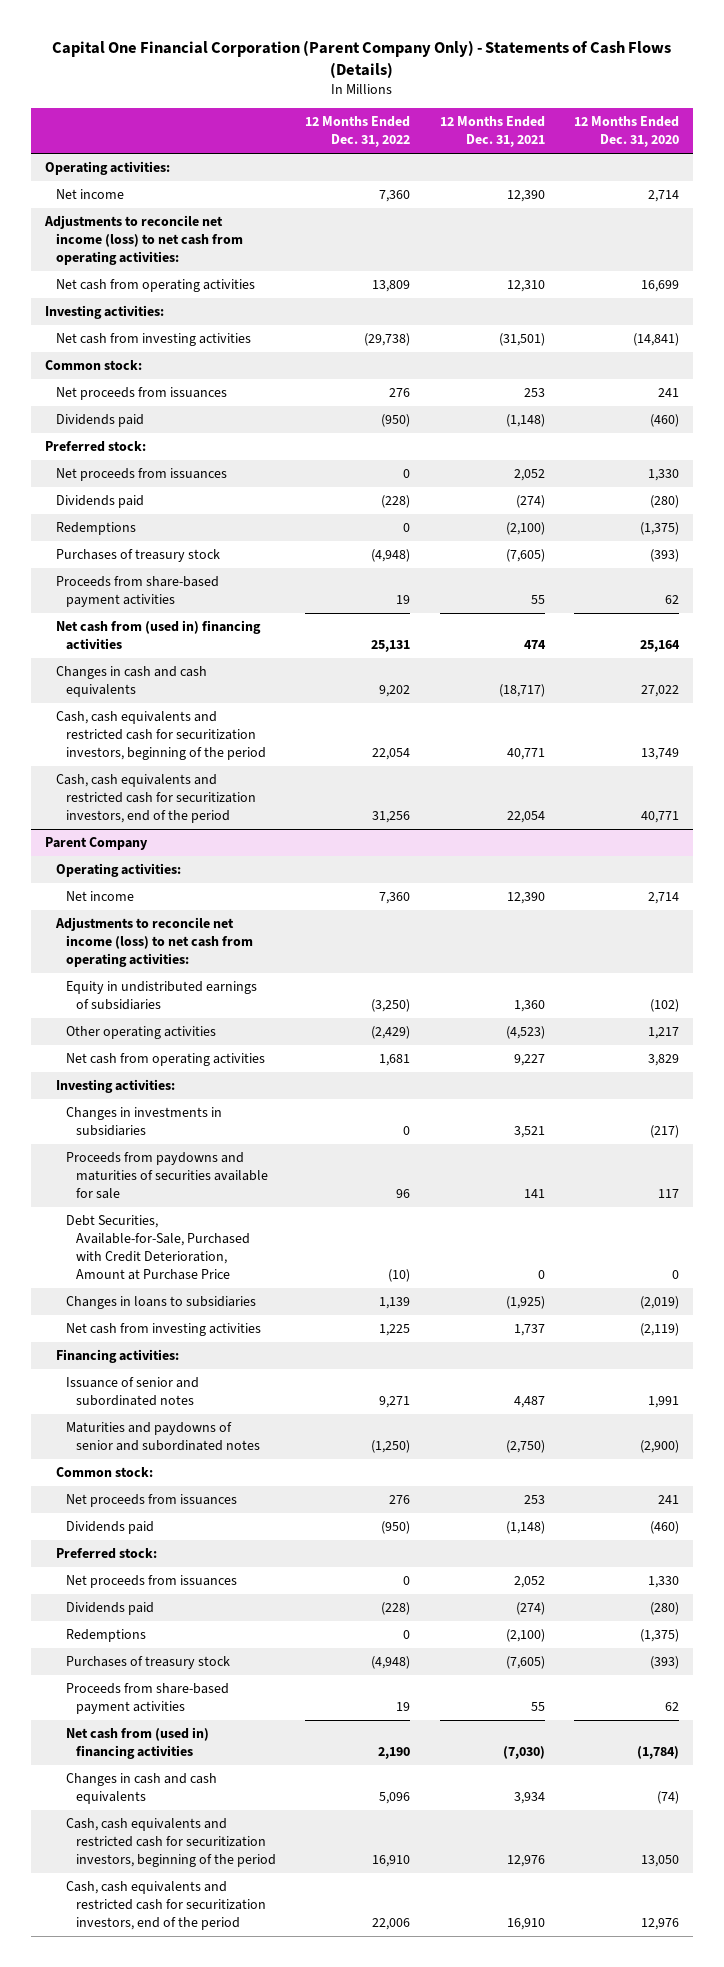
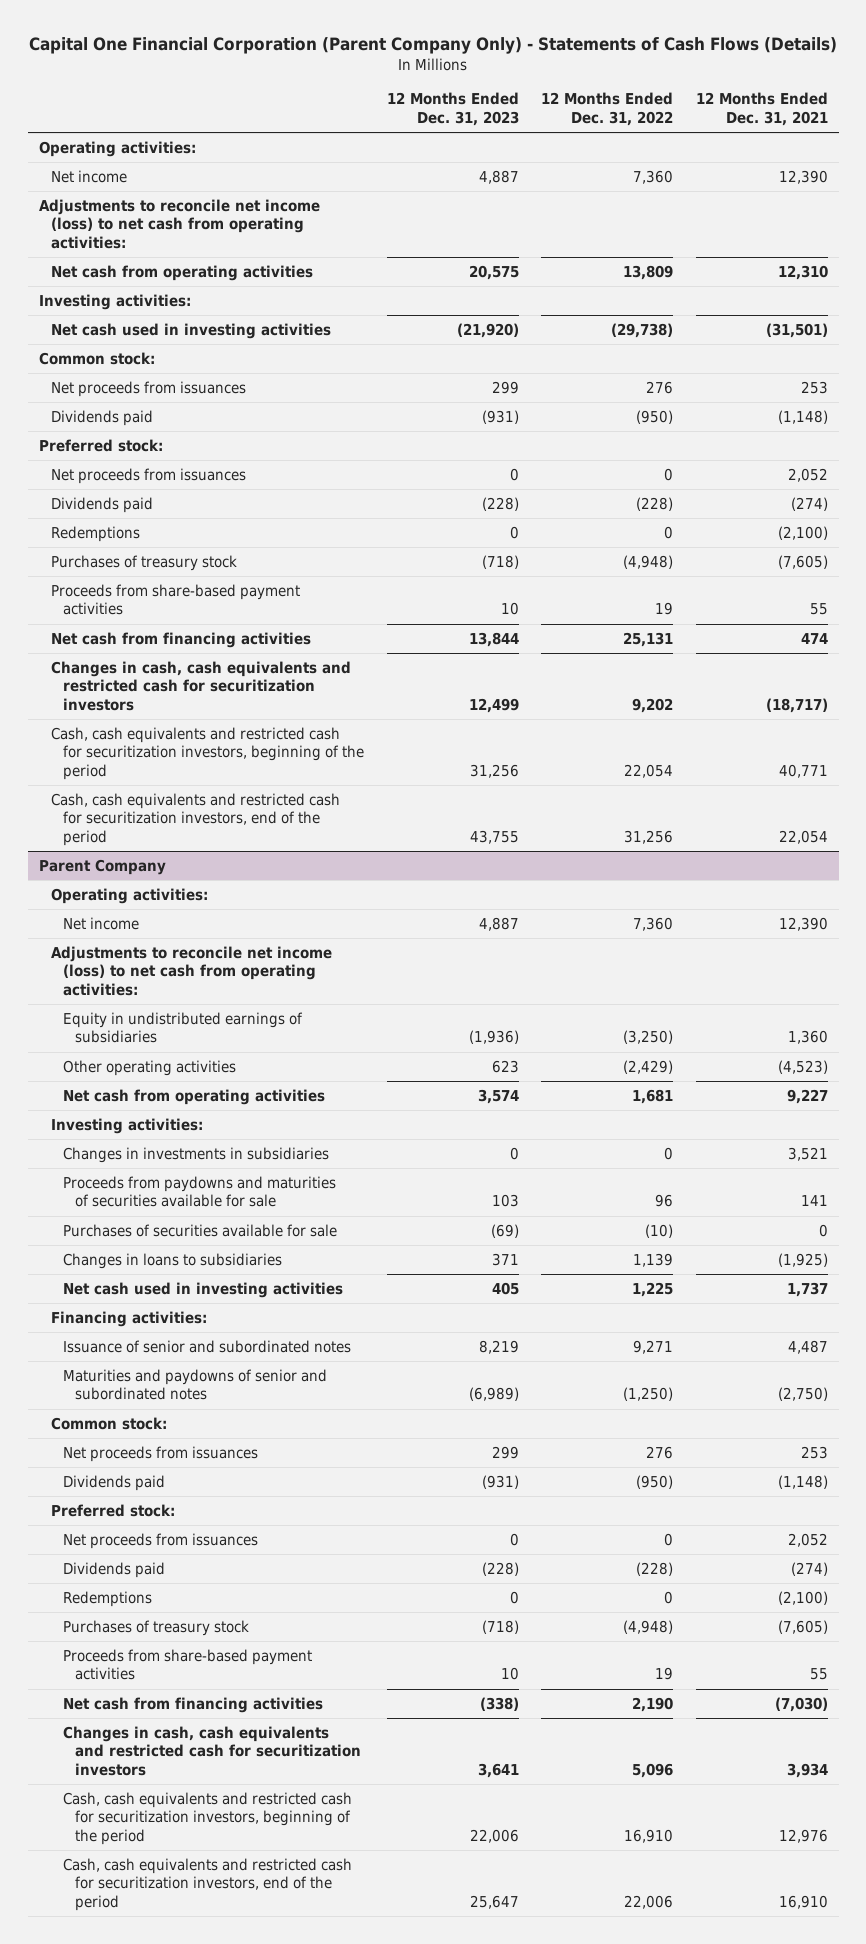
[573,116,679,148] 12 Months Ended Dec. 31, 2020 -> none
none -> [386,92,519,126] 12 Months Ended Dec. 31, 2023
[55,333,251,347] Net cash from investing activities -> [50,323,331,340] Net cash used in investing activities
[55,620,261,651] Net cash from (used in) financing activities -> [50,632,311,649] Net cash from financing activities
[55,666,207,698] Changes in cash and cash equivalents -> [50,661,351,711] Changes in cash, cash equivalents and restricted cash for securitization investors
[65,1215,251,1280] Debt Securities, Available-for-Sale, Purchased with Credit Deterioration, Amount at Purchase Price -> [63,1224,338,1238] Purchases of securities available for sale
[65,1323,261,1337] Net cash from investing activities -> [63,1282,344,1299] Net cash used in investing activities
[65,1727,209,1760] Net cash from (used in) financing activities -> [63,1697,324,1714] Net cash from financing activities
[65,1773,217,1805] Changes in cash and cash equivalents -> [63,1726,362,1776] Changes in cash, cash equivalents and restricted cash for securitization investors

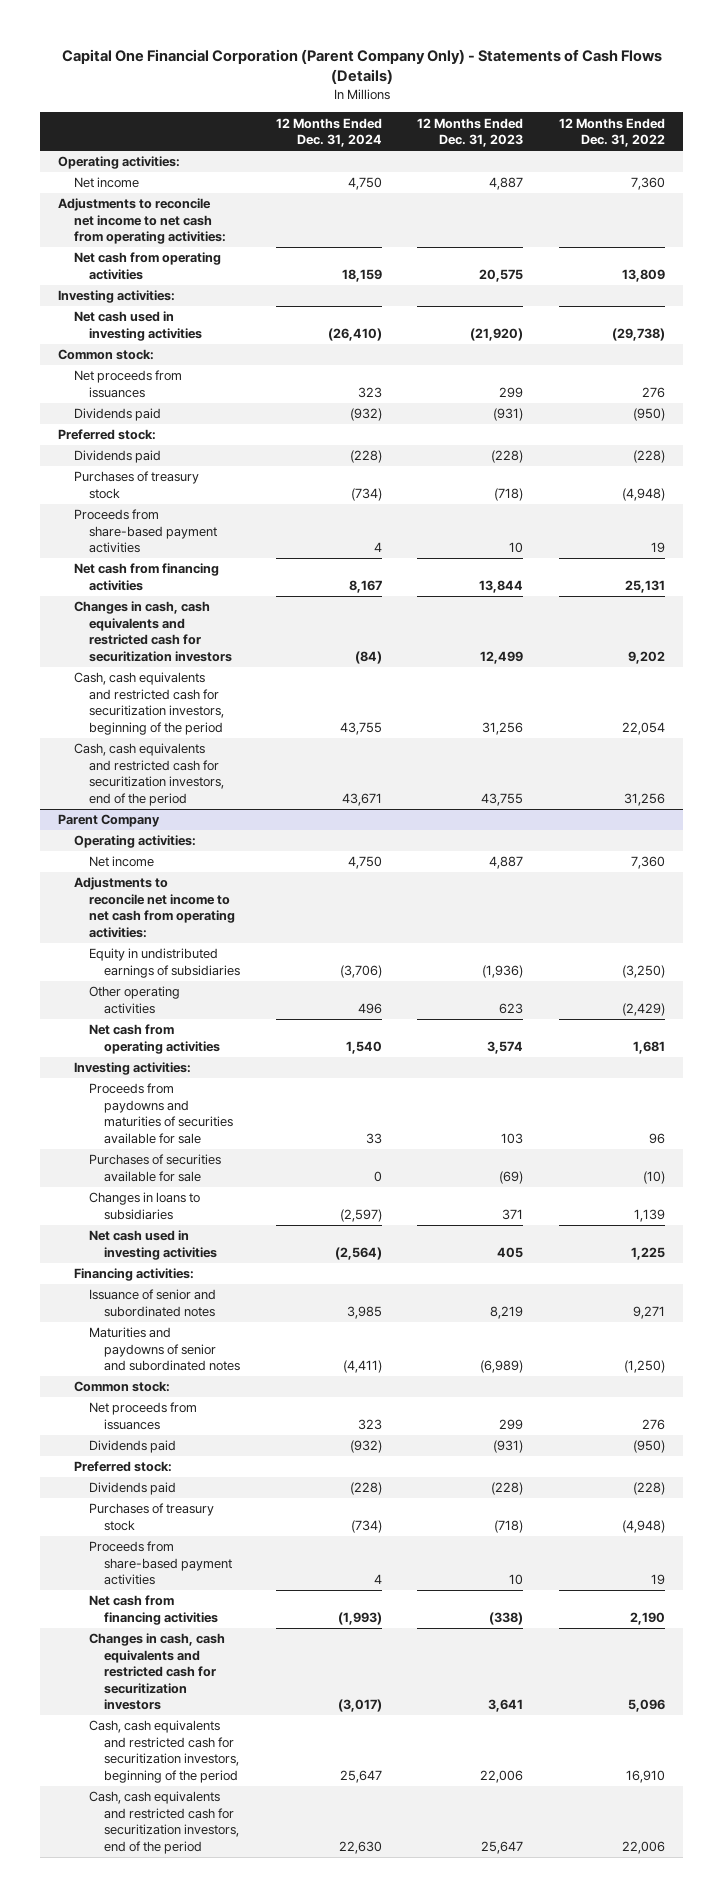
[695,92,828,126] 12 Months Ended Dec. 31, 2021 -> none
none -> [275,117,382,148] 12 Months Ended Dec. 31, 2024
[38,199,320,249] Adjustments to reconcile net income (loss) to net cash from operating activities: -> [58,198,226,245] Adjustments to reconcile net income to net cash from operating activities:
[50,468,246,485] Net proceeds from issuances -> none
[50,526,140,543] Redemptions -> none
[50,946,332,996] Adjustments to reconcile net income (loss) to net cash from operating activities: -> [73,877,235,938] Adjustments to reconcile net income to net cash from operating activities:
[63,1147,330,1164] Changes in investments in subsidiaries -> none
[63,1533,259,1550] Net proceeds from issuances -> none
[63,1591,153,1608] Redemptions -> none

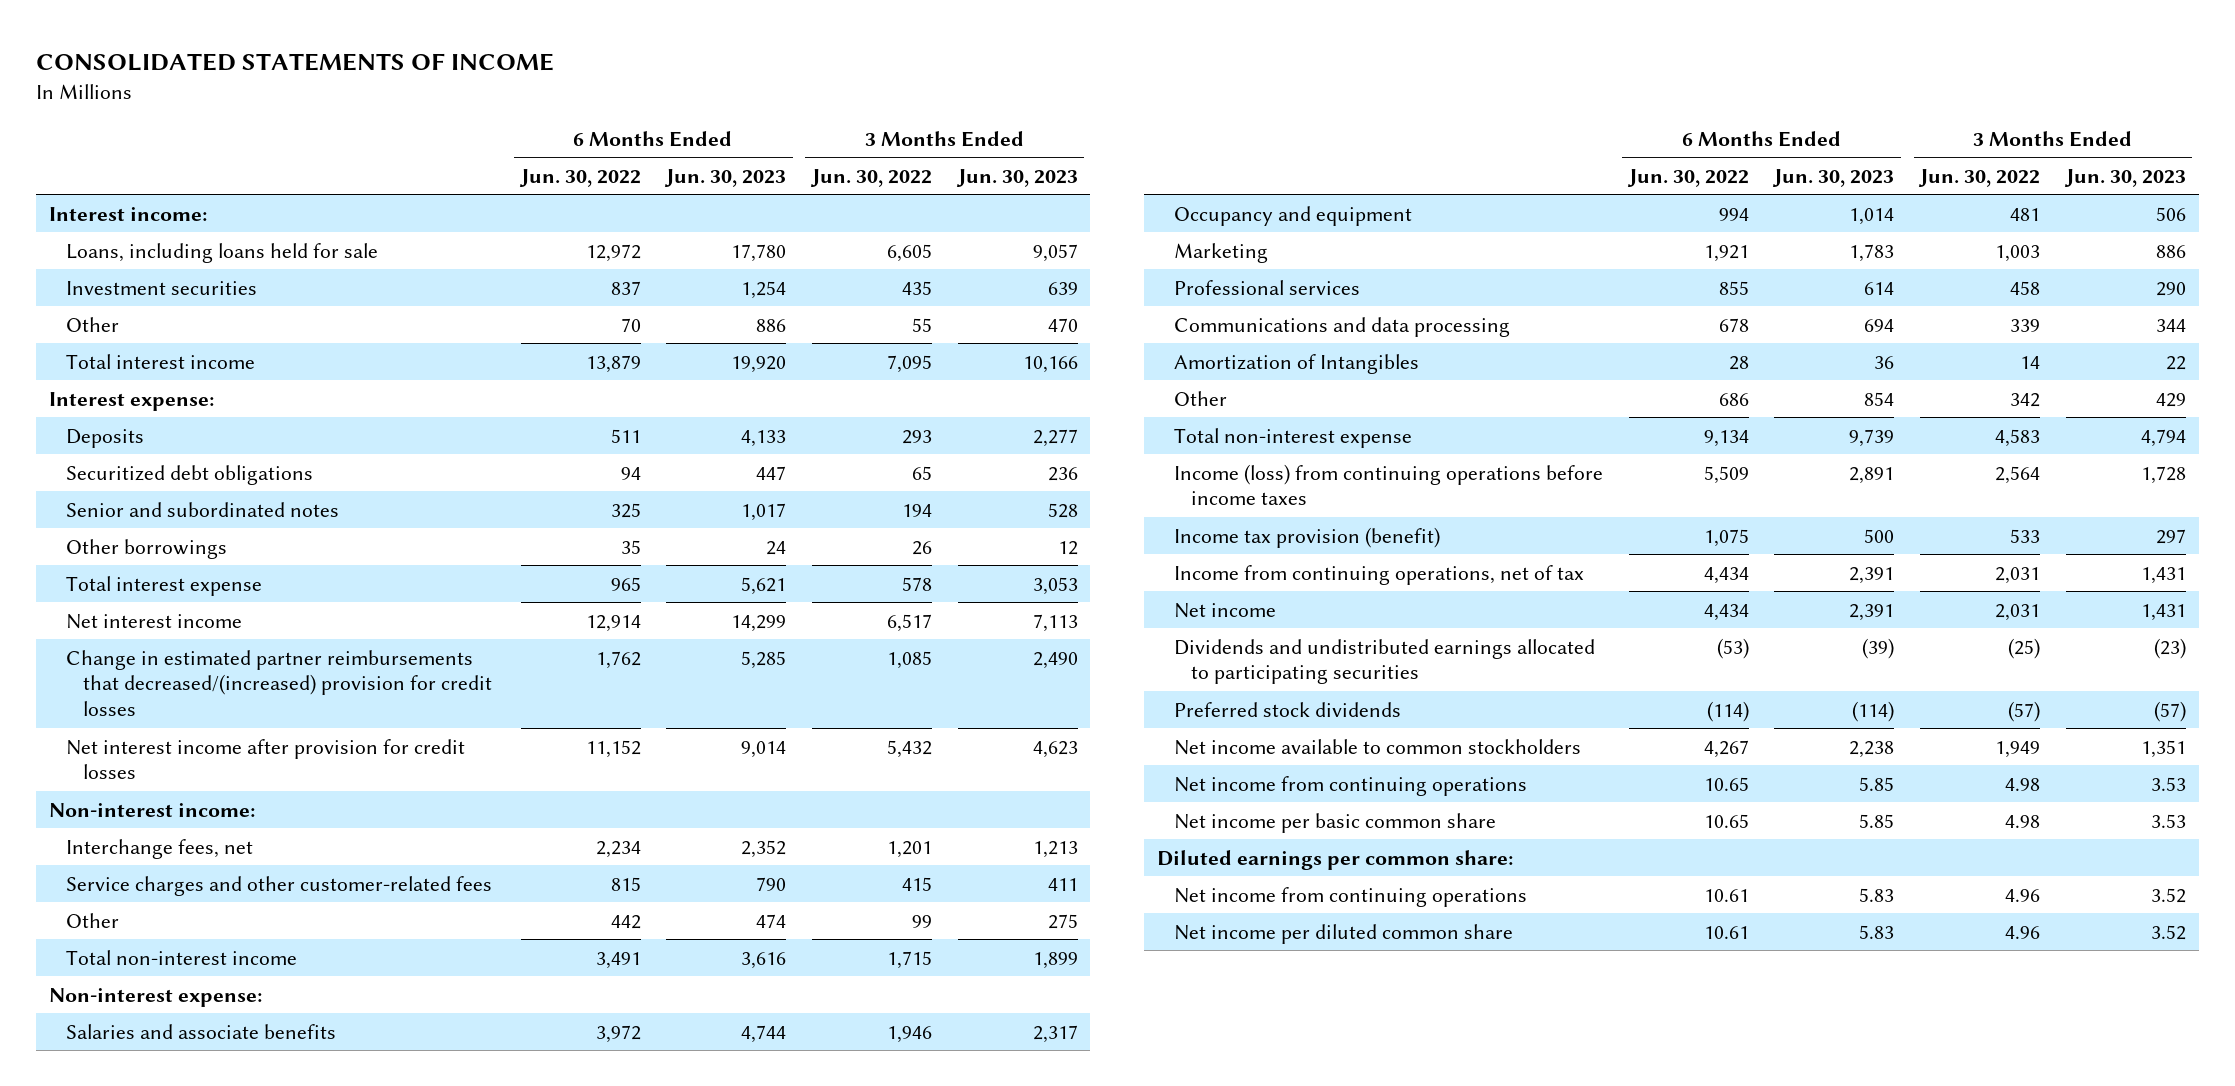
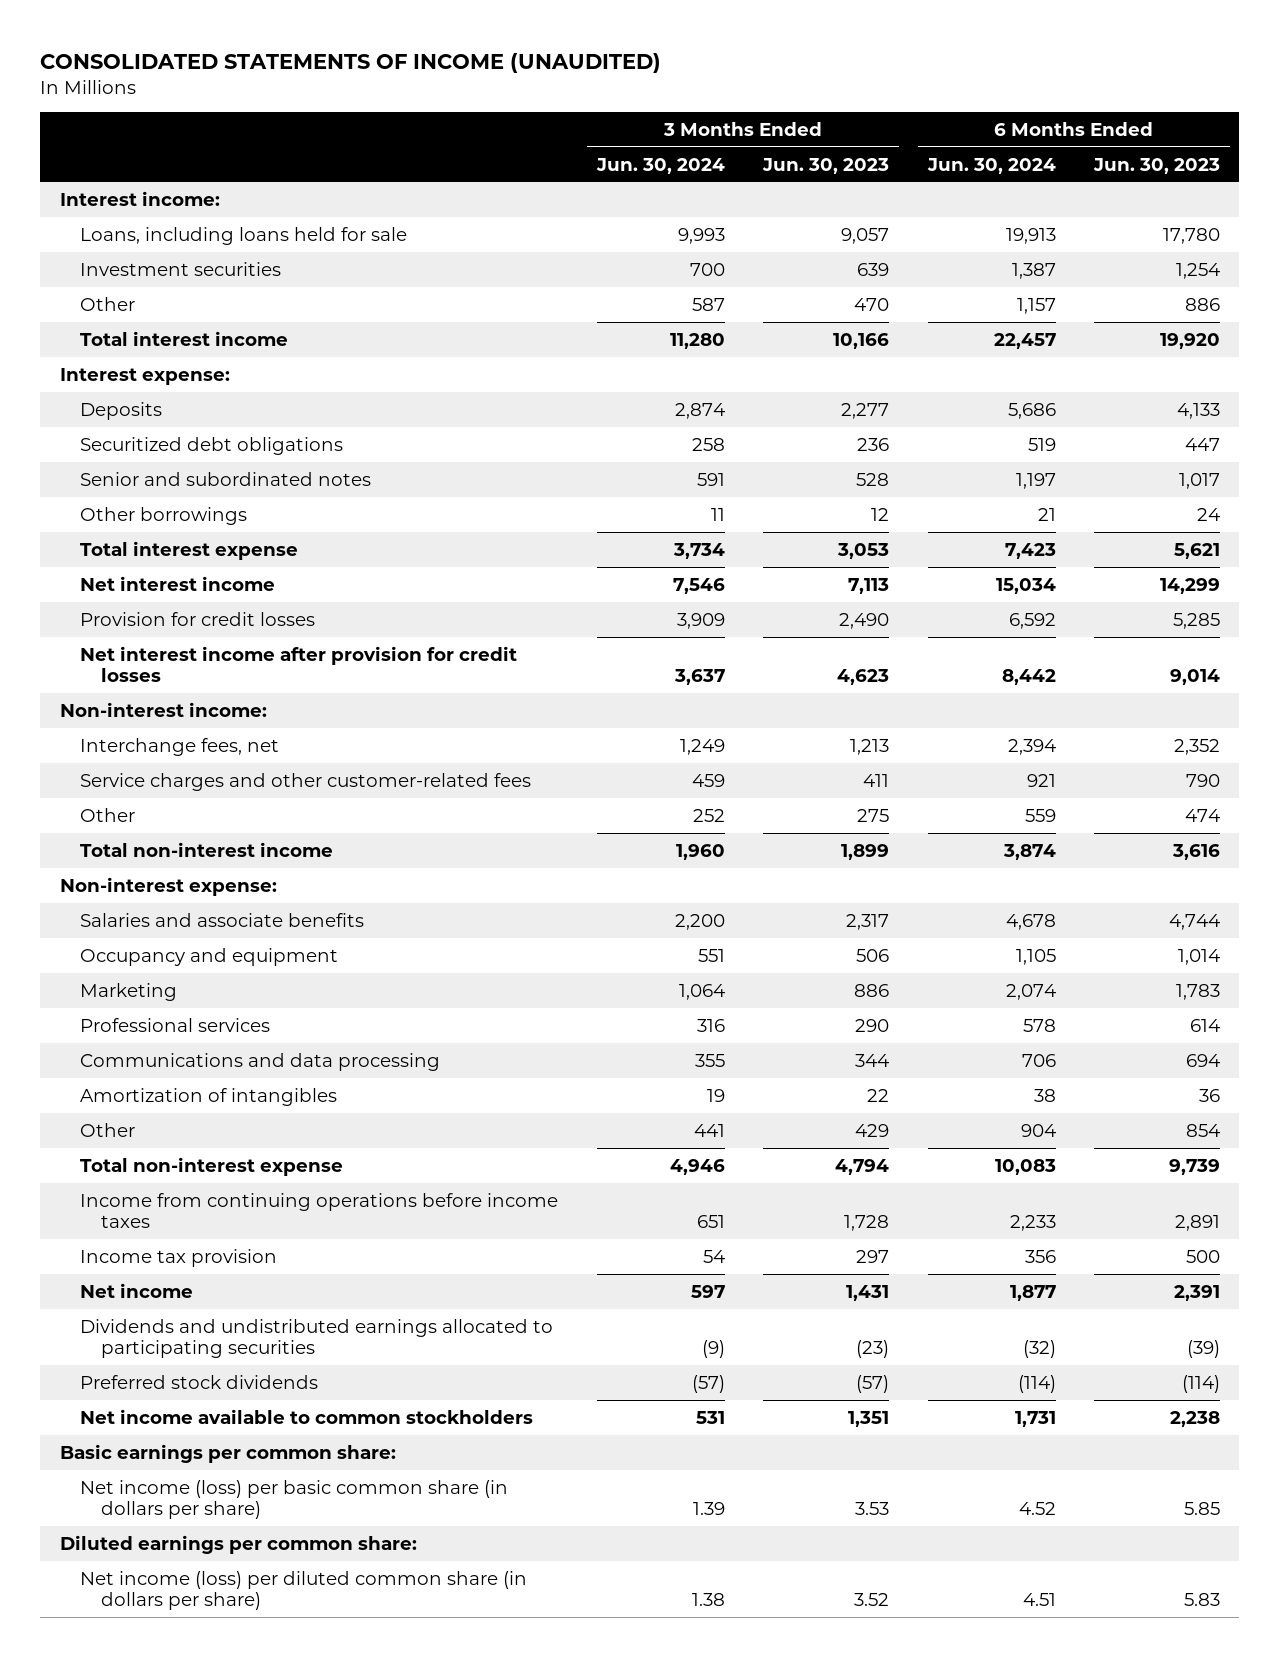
[36,52,555,71] CONSOLIDATED STATEMENTS OF INCOME -> [40,52,662,73] CONSOLIDATED STATEMENTS OF INCOME (UNAUDITED)
[518,168,641,187] Jun. 30, 2022 -> none
[809,168,932,187] Jun. 30, 2022 -> none
none -> [595,157,725,174] Jun. 30, 2024
none -> [926,157,1056,174] Jun. 30, 2024
[65,649,492,717] Change in estimated partner reimbursements that decreased/(increased) provision for credit losses -> [80,611,316,626] Provision for credit losses
[1174,353,1420,374] Amortization of Intangibles -> [80,1087,338,1106] Amortization of intangibles
[1174,564,1585,585] Income from continuing operations, net of tax -> none
[1174,463,1604,506] Income (loss) from continuing operations before income taxes -> [80,1192,559,1229] Income from continuing operations before income taxes
[1174,526,1441,548] Income tax provision (benefit) -> [80,1248,278,1267] Income tax provision
[1174,775,1528,796] Net income from continuing operations -> none
none -> [59,1443,396,1463] Basic earnings per common share:
[1174,812,1497,833] Net income per basic common share -> [80,1479,509,1520] Net income (loss) per basic common share (in dollars per share)
[1174,886,1528,907] Net income from continuing operations -> none
[1174,923,1514,944] Net income per diluted common share -> [80,1570,528,1611] Net income (loss) per diluted common share (in dollars per share)

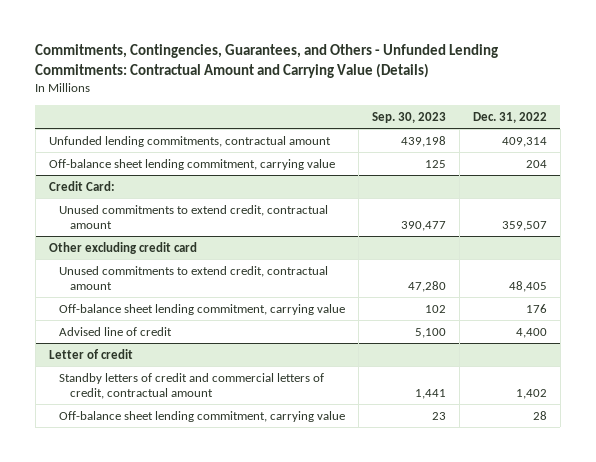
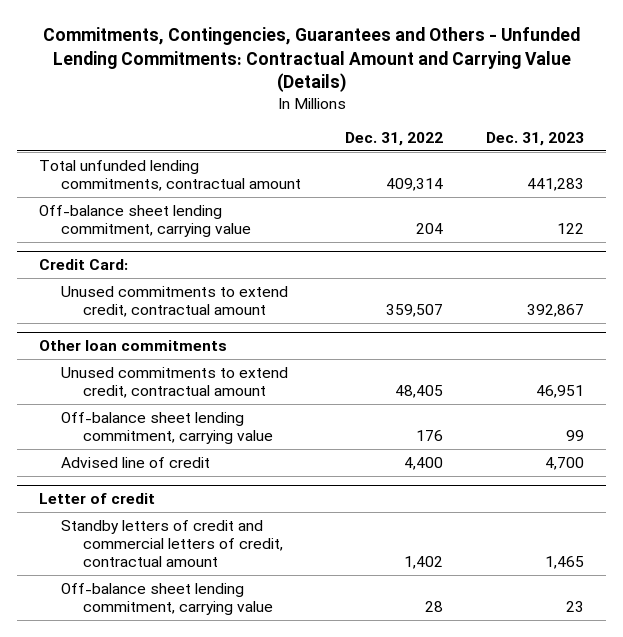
[35,44,499,79] Commitments, Contingencies, Guarantees, and Others - Unfunded Lending Commitments: Contractual Amount and Carrying Value (Details) -> [42,26,580,93] Commitments, Contingencies, Guarantees and Others - Unfunded Lending Commitments: Contractual Amount and Carrying Value (Details)
[372,111,447,123] Sep. 30, 2023 -> none
none -> [486,132,585,147] Dec. 31, 2023
[48,135,331,147] Unfunded lending commitments, contractual amount -> [38,159,301,191] Total unfunded lending commitments, contractual amount
[48,241,197,254] Other excluding credit card -> [38,339,227,351] Other loan commitments

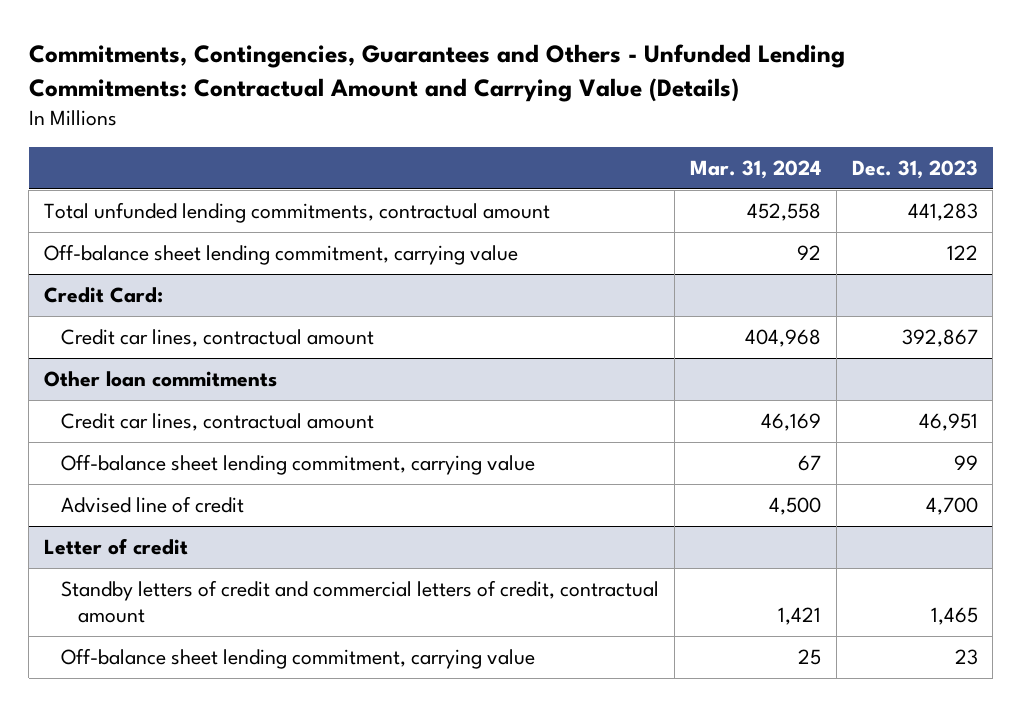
[344,132,443,147] Dec. 31, 2022 -> none
none -> [689,160,821,180] Mar. 31, 2024
[60,285,288,317] Unused commitments to extend credit, contractual amount -> [61,328,375,347] Credit car lines, contractual amount
[60,366,288,398] Unused commitments to extend credit, contractual amount -> [61,412,375,431] Credit car lines, contractual amount

